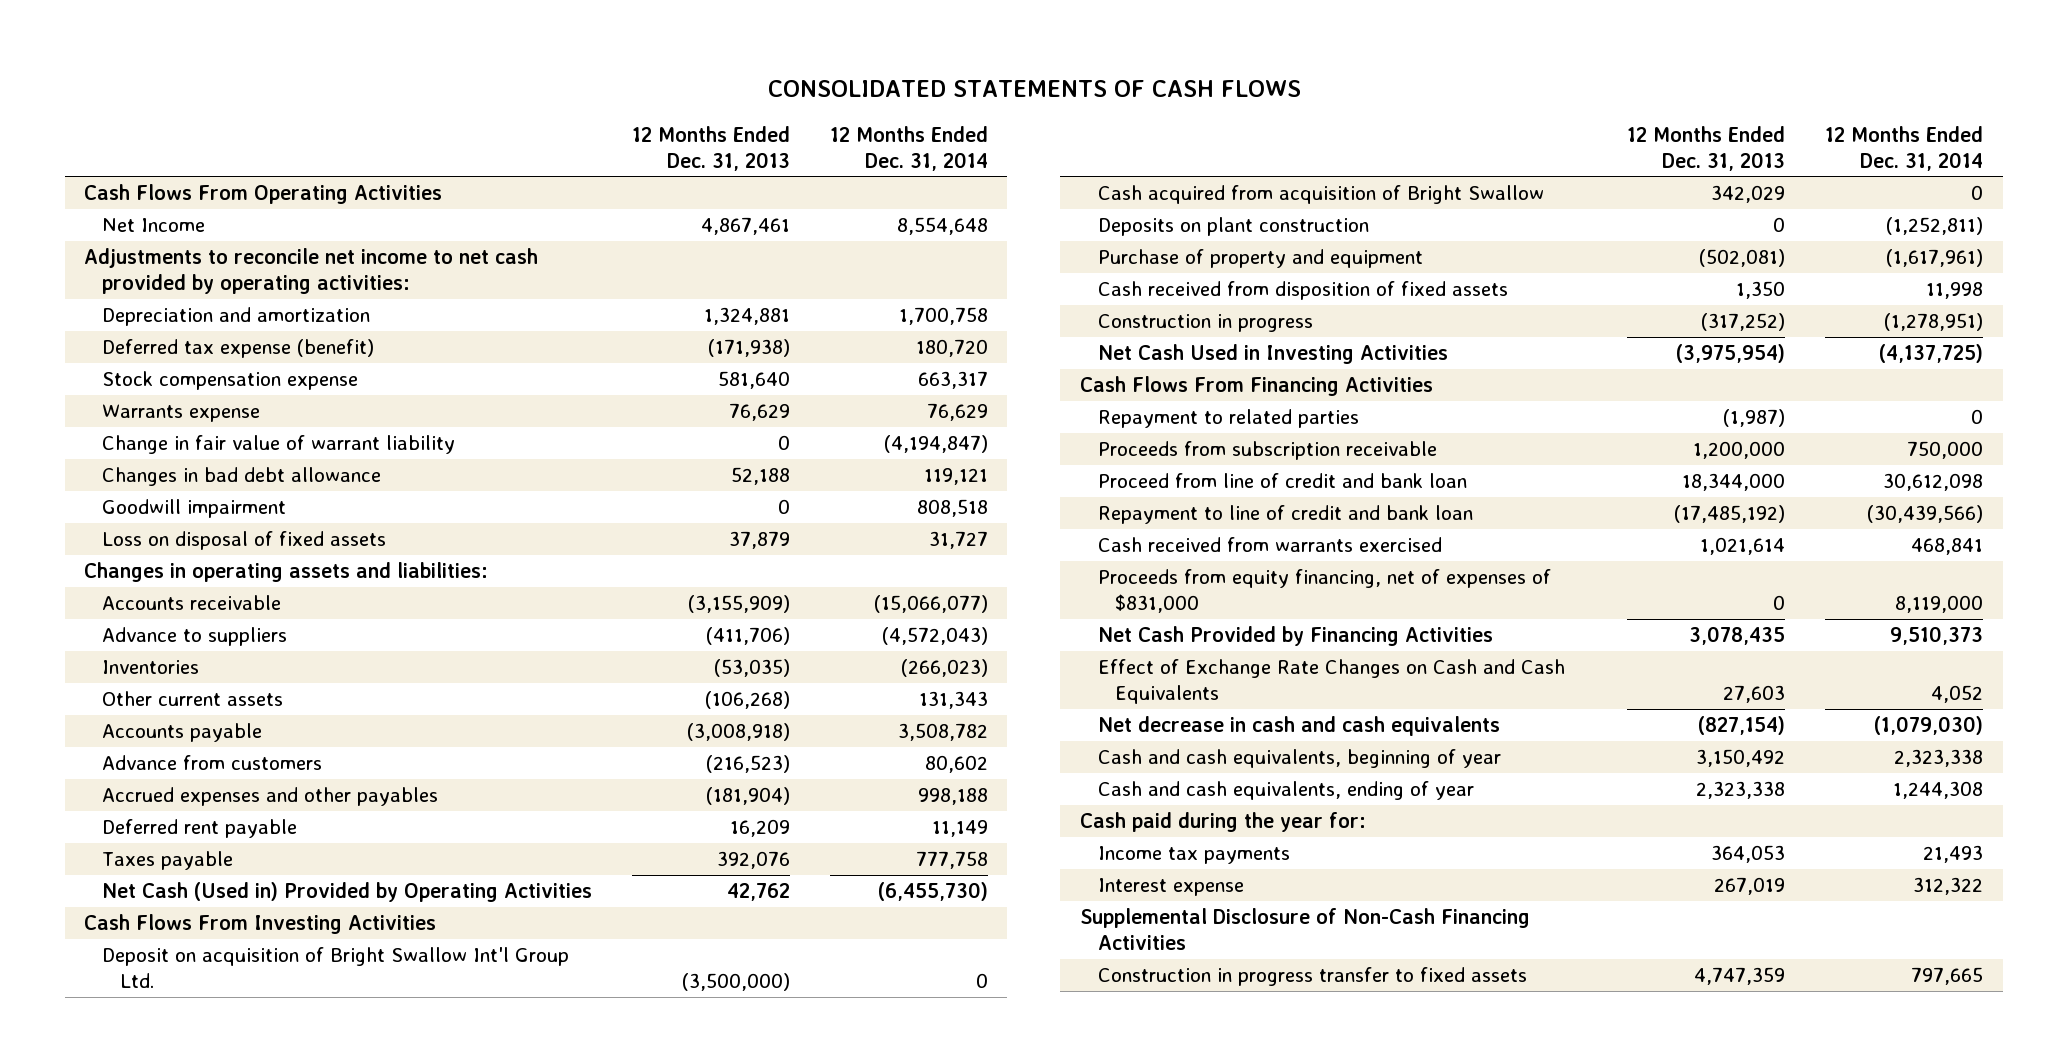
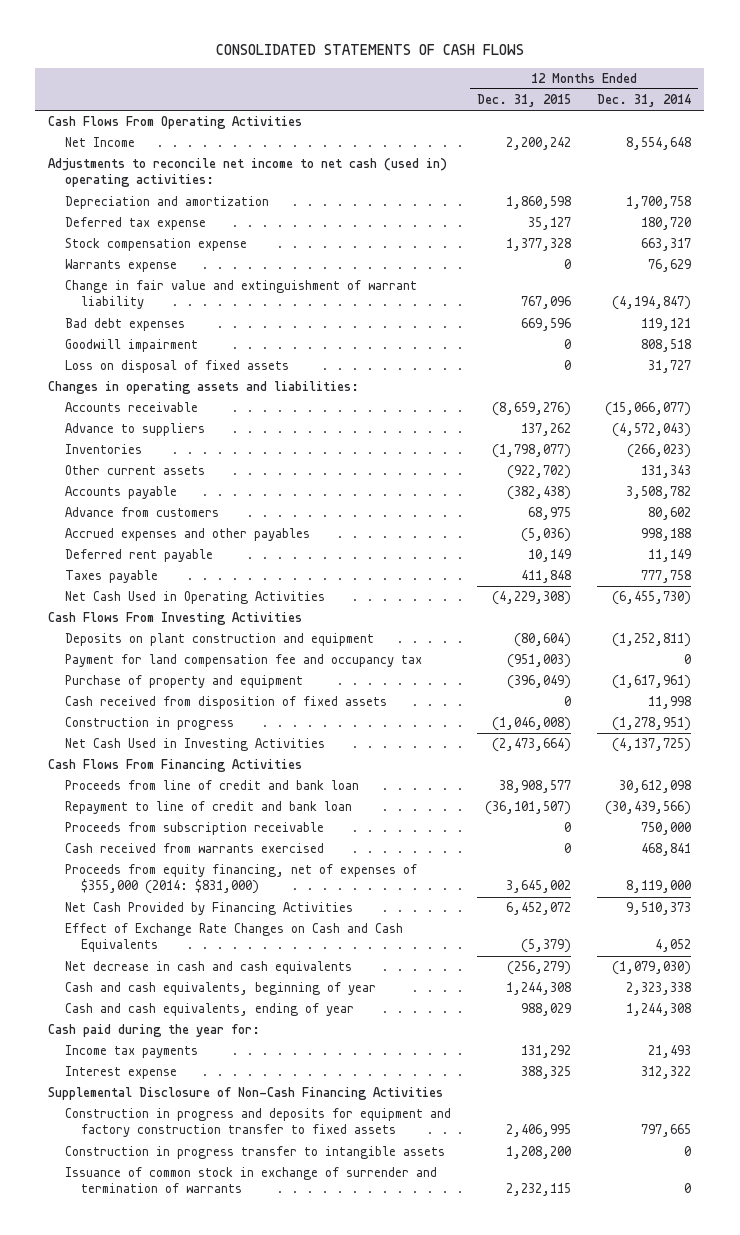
[631,125,790,171] 12 Months Ended Dec. 31, 2013 -> none
none -> [477,93,572,107] Dec. 31, 2015
[84,248,539,295] Adjustments to reconcile net income to net cash provided by operating activities: -> [48,158,448,188] Adjustments to reconcile net income to net cash (used in) operating activities:
[102,339,375,359] Deferred tax expense (benefit) -> [64,217,206,231] Deferred tax expense
[102,435,456,455] Change in fair value of warrant liability -> [64,280,417,310] Change in fair value and extinguishment of warrant liability
[102,467,382,487] Changes in bad debt allowance -> [64,318,185,332] Bad debt expenses
[102,882,593,903] Net Cash (Used in) Provided by Operating Activities -> [64,591,325,605] Net Cash Used in Operating Activities
[102,947,570,989] Deposit on acquisition of Bright Swallow Int'l Group Ltd. -> none
[1097,185,1544,205] Cash acquired from acquisition of Bright Swallow -> none
[1097,217,1369,237] Deposits on plant construction -> [64,633,374,647] Deposits on plant construction and equipment
none -> [64,654,422,668] Payment for land compensation fee and occupancy tax
[1097,409,1359,429] Repayment to related parties -> none
[1097,473,1467,489] Proceed from line of credit and bank loan -> [64,780,359,791] Proceeds from line of credit and bank loan
[1097,441,1437,461] Proceeds from subscription receivable -> [64,822,324,836] Proceeds from subscription receivable
[1097,569,1551,614] Proceeds from equity financing, net of expenses of $831,000 -> [64,864,417,895] Proceeds from equity financing, net of expenses of $355,000 (2014: $831,000)
[1097,967,1527,987] Construction in progress transfer to fixed assets -> [64,1108,451,1138] Construction in progress and deposits for equipment and factory construction transfer to fixed assets
none -> [64,1146,445,1160] Construction in progress transfer to intangible assets
none -> [64,1167,437,1194] Issuance of common stock in exchange of surrender and termination of warrants

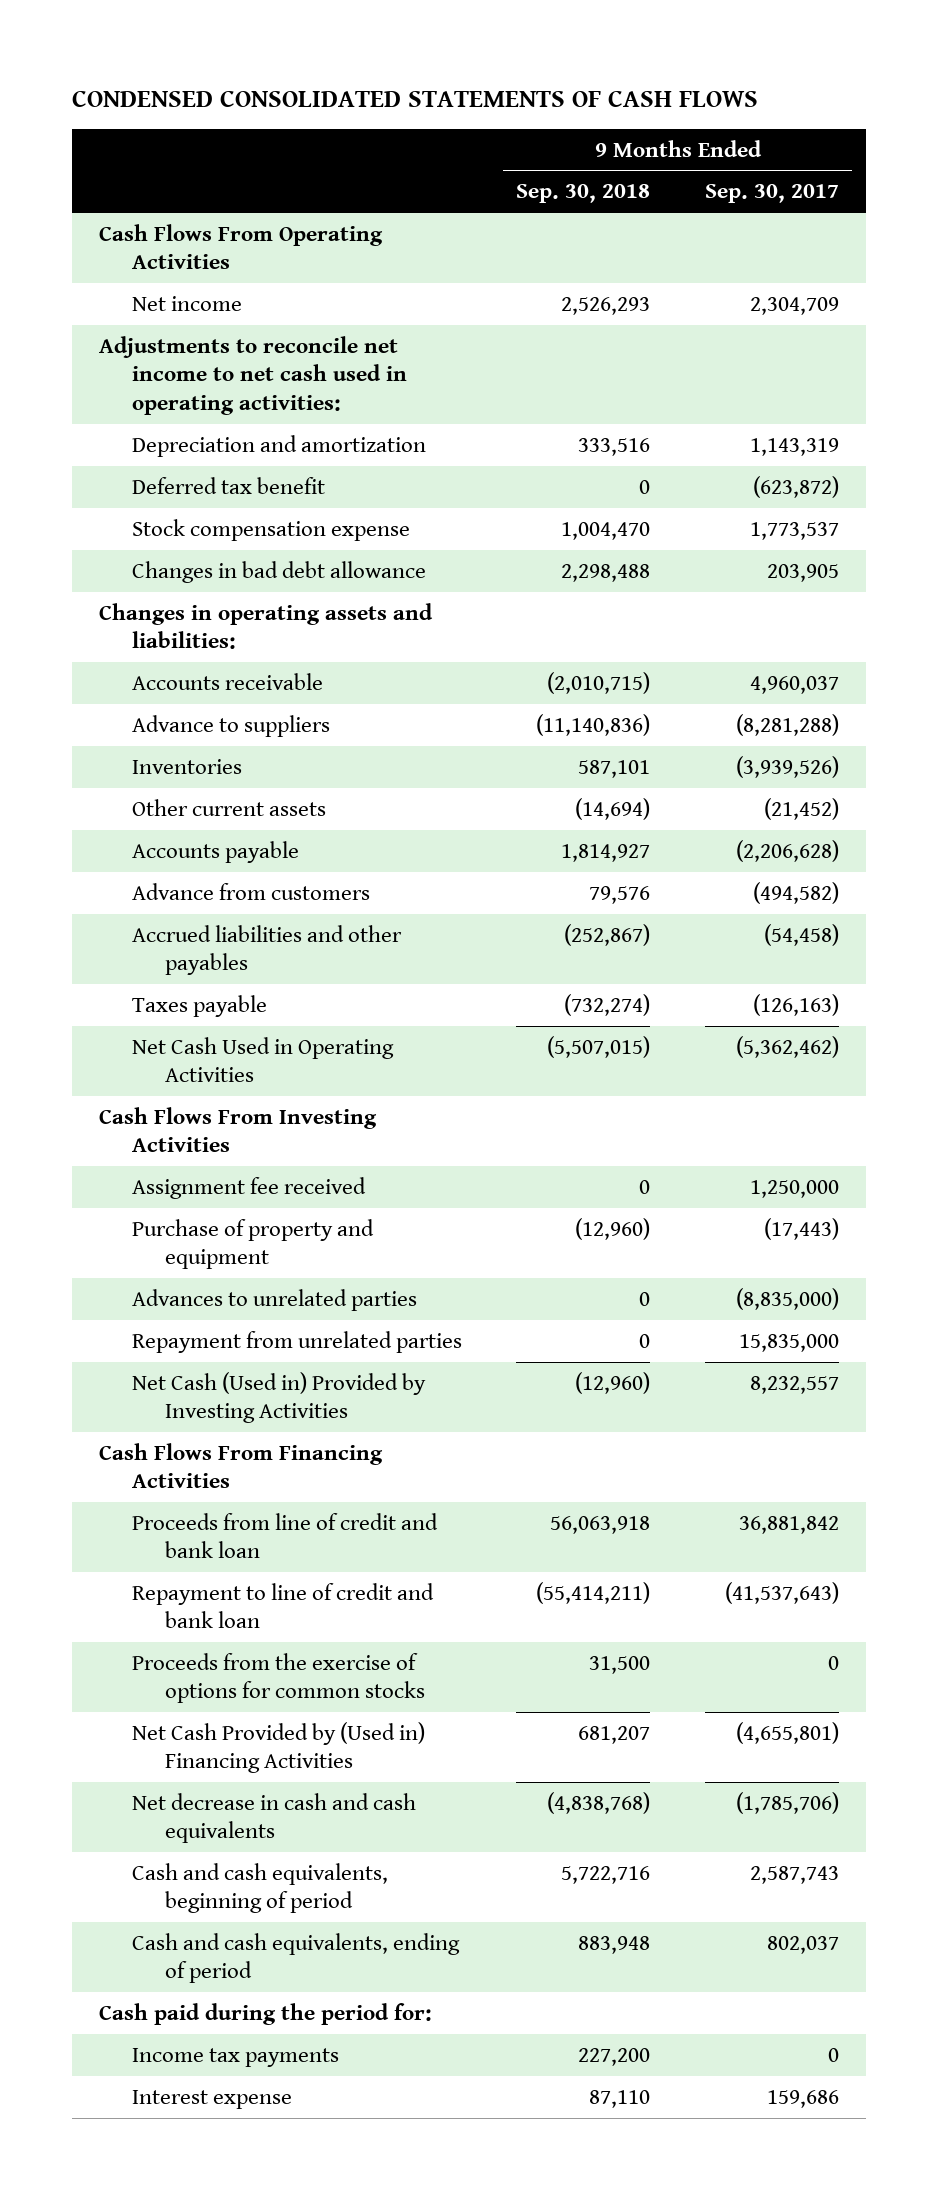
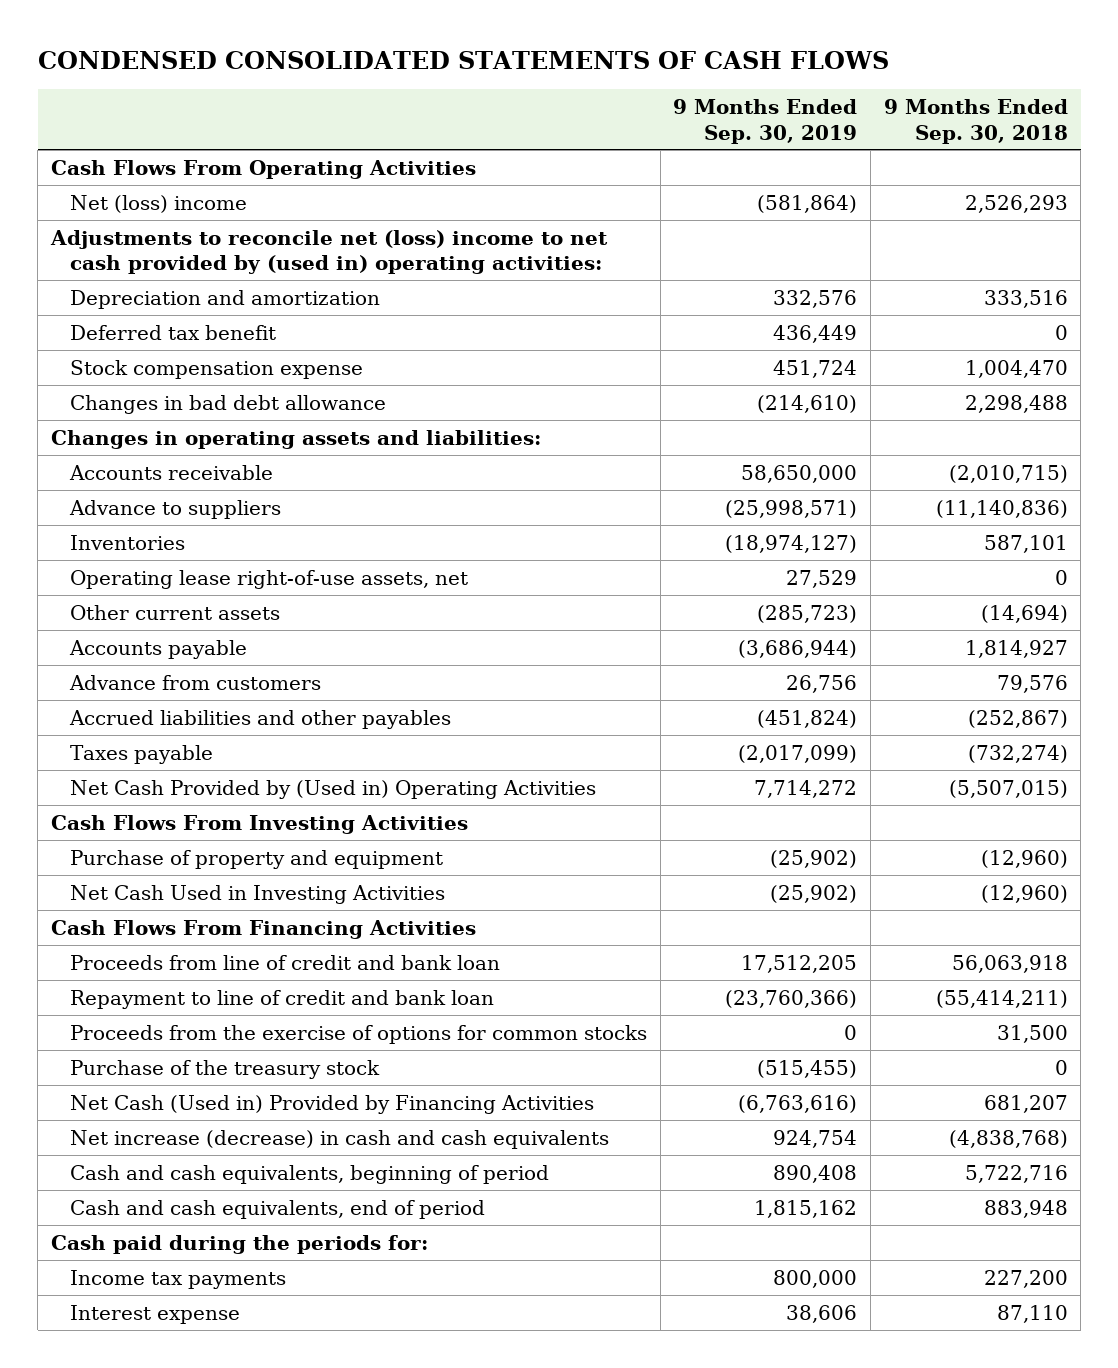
[704,184,839,204] Sep. 30, 2017 -> none
none -> [673,98,858,144] 9 Months Ended Sep. 30, 2019
[131,295,242,311] Net income -> [69,194,247,213] Net (loss) income
[99,335,407,416] Adjustments to reconcile net income to net cash used in operating activities: -> [49,229,608,275] Adjustments to reconcile net (loss) income to net cash provided by (used in) operating activities:
none -> [69,569,468,589] Operating lease right-of-use assets, net
[131,1036,394,1083] Net Cash Used in Operating Activities -> [69,779,596,799] Net Cash Provided by (Used in) Operating Activities
[131,1176,366,1199] Assignment fee received -> none
[131,1288,417,1311] Advances to unrelated parties -> none
[131,1330,462,1353] Repayment from unrelated parties -> none
[131,1371,426,1424] Net Cash (Used in) Provided by Investing Activities -> [69,884,445,904] Net Cash Used in Investing Activities
none -> [69,1059,380,1079] Purchase of the treasury stock
[131,1721,425,1774] Net Cash Provided by (Used in) Financing Activities -> [69,1094,594,1114] Net Cash (Used in) Provided by Financing Activities
[131,1792,416,1844] Net decrease in cash and cash equivalents -> [69,1129,609,1149] Net increase (decrease) in cash and cash equivalents
[131,1932,460,1984] Cash and cash equivalents, ending of period -> [69,1199,485,1219] Cash and cash equivalents, end of period
[99,2002,433,2025] Cash paid during the period for: -> [50,1234,428,1254] Cash paid during the periods for:

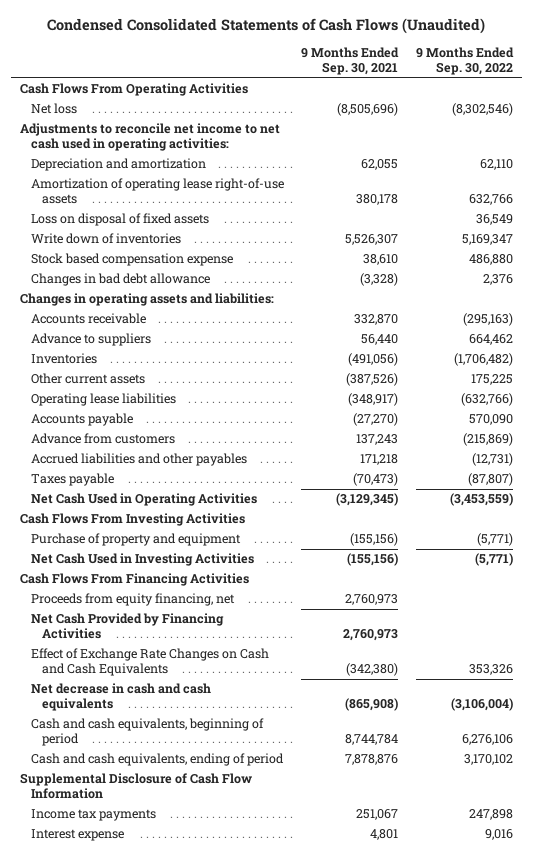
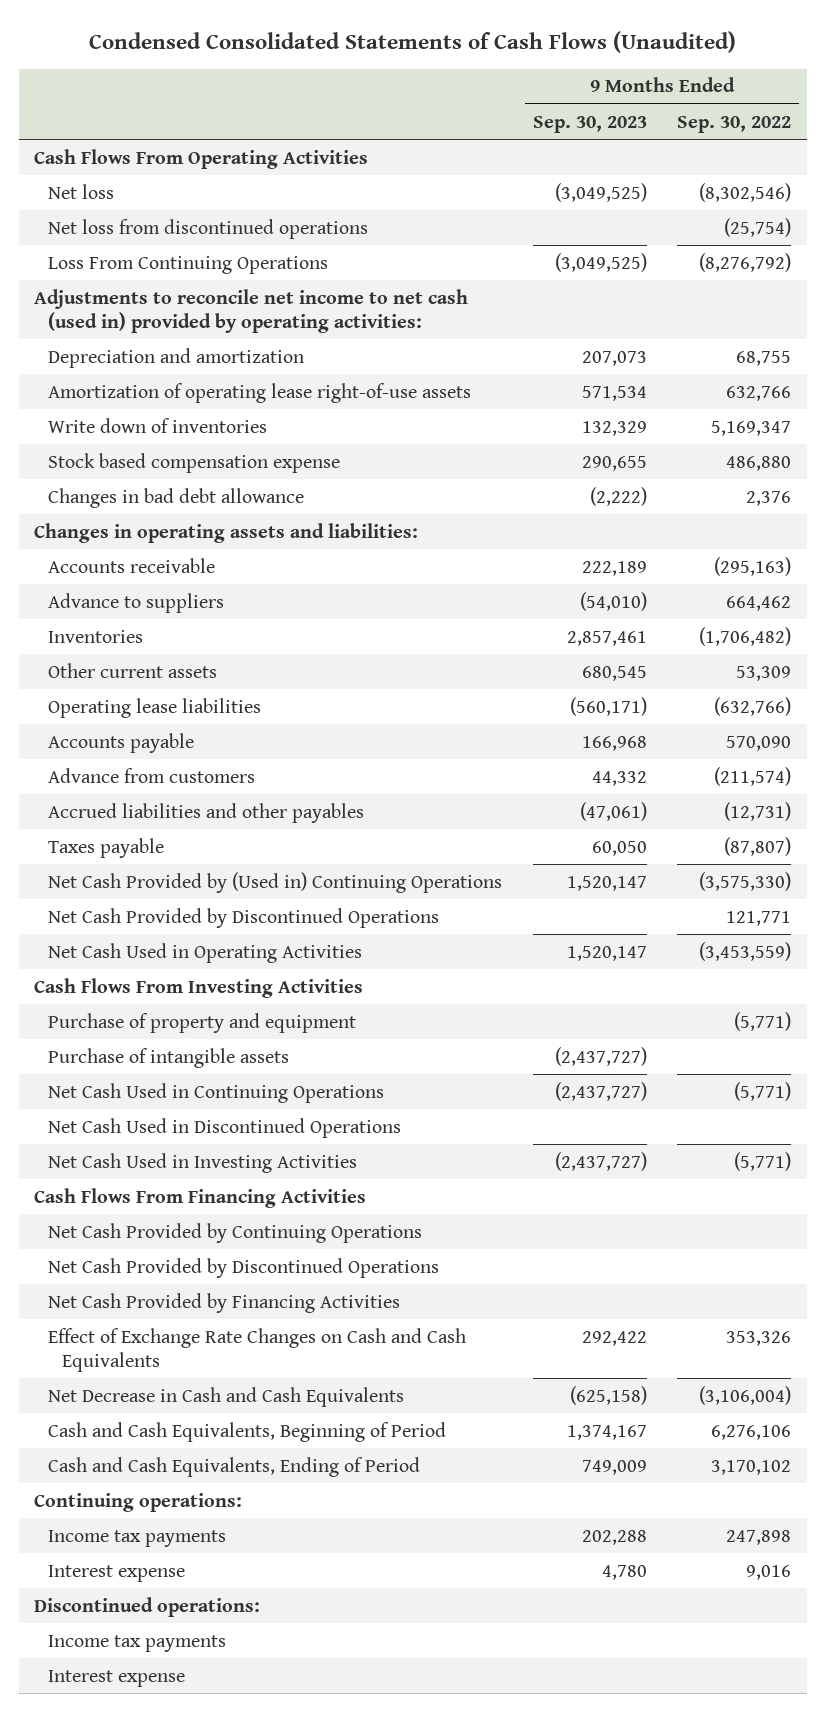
[301,47,400,76] 9 Months Ended Sep. 30, 2021 -> none
none -> [532,115,647,133] Sep. 30, 2023
none -> [48,218,369,239] Net loss from discontinued operations
none -> [48,255,329,274] Loss From Continuing Operations
[19,123,280,152] Adjustments to reconcile net income to net cash used in operating activities: -> [34,288,469,333] Adjustments to reconcile net income to net cash (used in) provided by operating activities:
[480,159,514,171] 62,110 -> [736,350,792,366] 68,755
[30,213,209,227] Loss on disposal of fixed assets -> none
[471,374,514,386] 175,225 -> [736,665,792,681] 53,309
[463,433,514,447] (215,869) -> [714,766,792,786] (211,574)
none -> [48,871,503,893] Net Cash Provided by (Used in) Continuing Operations
none -> [48,907,440,928] Net Cash Provided by Discontinued Operations
none -> [48,1047,290,1068] Purchase of intangible assets
none -> [48,1082,385,1103] Net Cash Used in Continuing Operations
none -> [48,1117,402,1138] Net Cash Used in Discontinued Operations
[30,593,235,607] Proceeds from equity financing, net -> none
none -> [48,1222,423,1243] Net Cash Provided by Continuing Operations
none -> [48,1257,440,1278] Net Cash Provided by Discontinued Operations
[19,773,252,800] Supplemental Disclosure of Cash Flow Information -> none
[30,683,211,712] Net decrease in cash and cash equivalents -> [48,1386,405,1407] Net Decrease in Cash and Cash Equivalents
[30,718,264,747] Cash and cash equivalents, beginning of period -> [48,1421,447,1442] Cash and Cash Equivalents, Beginning of Period
[30,753,284,767] Cash and cash equivalents, ending of period -> [48,1456,421,1477] Cash and Cash Equivalents, Ending of Period
none -> [34,1492,243,1512] Continuing operations:
none -> [34,1596,261,1617] Discontinued operations:
none -> [48,1634,227,1652] Income tax payments
none -> [48,1669,186,1687] Interest expense

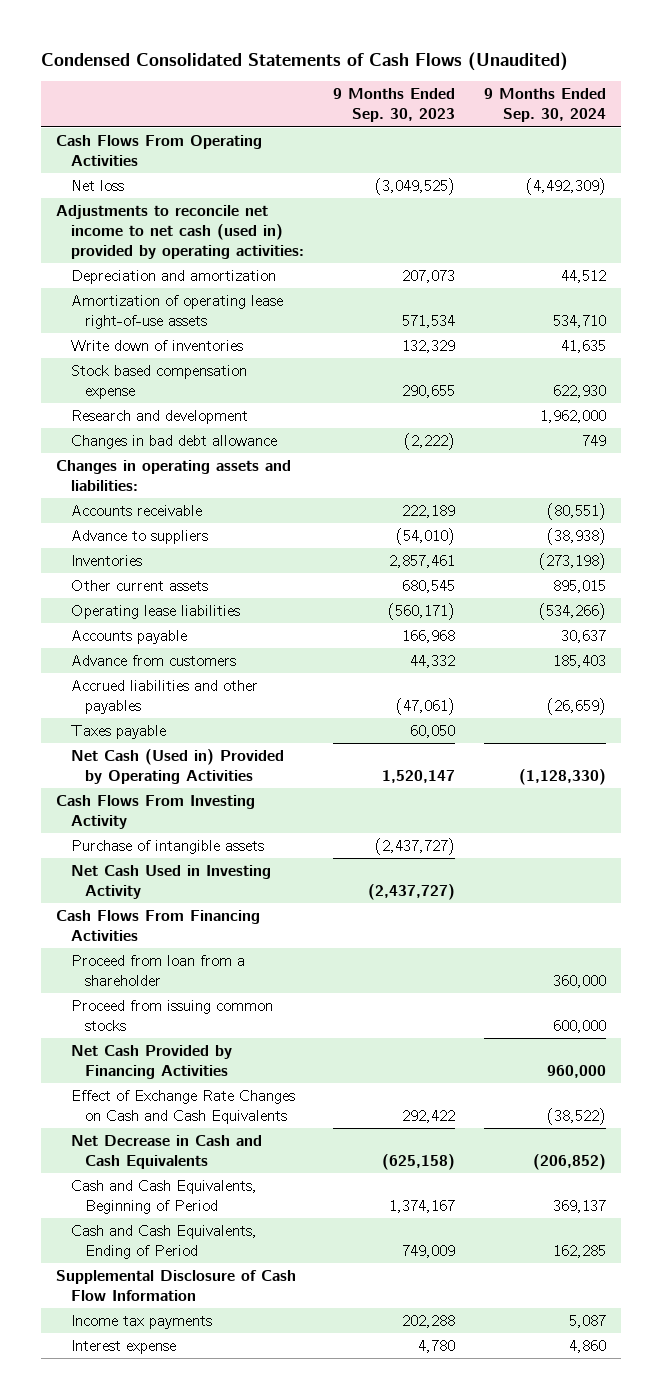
[677,115,792,133] Sep. 30, 2022 -> none
none -> [484,88,607,123] 9 Months Ended Sep. 30, 2024
[48,218,369,239] Net loss from discontinued operations -> none
[48,255,329,274] Loss From Continuing Operations -> none
none -> [70,409,248,424] Research and development
[48,871,503,893] Net Cash Provided by (Used in) Continuing Operations -> none
[48,907,440,928] Net Cash Provided by Discontinued Operations -> none
[48,1012,357,1033] Purchase of property and equipment -> none
[48,942,363,963] Net Cash Used in Operating Activities -> [70,748,284,785] Net Cash (Used in) Provided by Operating Activities
[34,977,364,998] Cash Flows From Investing Activities -> [56,794,256,830] Cash Flows From Investing Activity
[48,1082,385,1103] Net Cash Used in Continuing Operations -> none
[48,1117,402,1138] Net Cash Used in Discontinued Operations -> none
[48,1152,358,1173] Net Cash Used in Investing Activities -> [70,864,271,900] Net Cash Used in Investing Activity
[48,1222,423,1243] Net Cash Provided by Continuing Operations -> none
[48,1257,440,1278] Net Cash Provided by Discontinued Operations -> none
none -> [70,954,245,987] Proceed from loan from a shareholder
none -> [70,999,273,1032] Proceed from issuing common stocks
[34,1492,243,1512] Continuing operations: -> none
none -> [56,1269,297,1302] Supplemental Disclosure of Cash Flow Information
[34,1596,261,1617] Discontinued operations: -> none
[48,1634,227,1652] Income tax payments -> none
[48,1669,186,1687] Interest expense -> none

